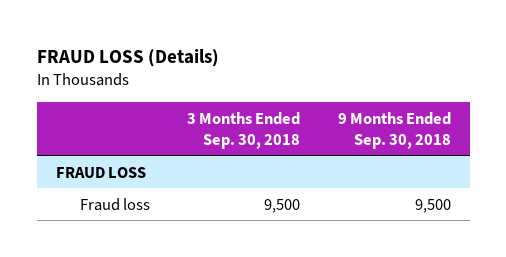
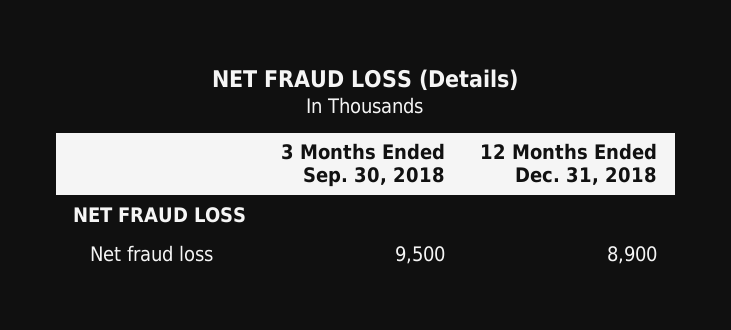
[36,48,219,67] FRAUD LOSS (Details) -> [212,68,519,91] NET FRAUD LOSS (Details)
[337,111,451,149] 9 Months Ended Sep. 30, 2018 -> none
none -> [480,143,658,186] 12 Months Ended Dec. 31, 2018
[55,166,146,178] FRAUD LOSS -> [73,207,247,224] NET FRAUD LOSS
[79,197,150,211] Fraud loss -> [89,245,213,263] Net fraud loss

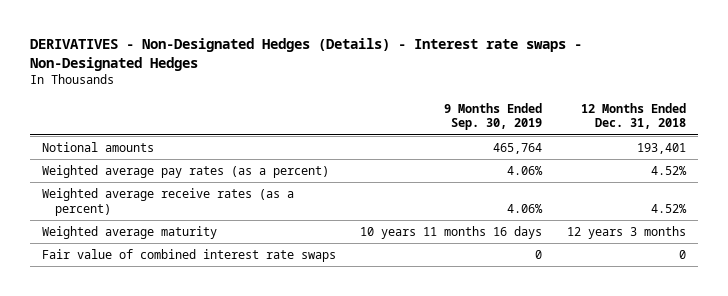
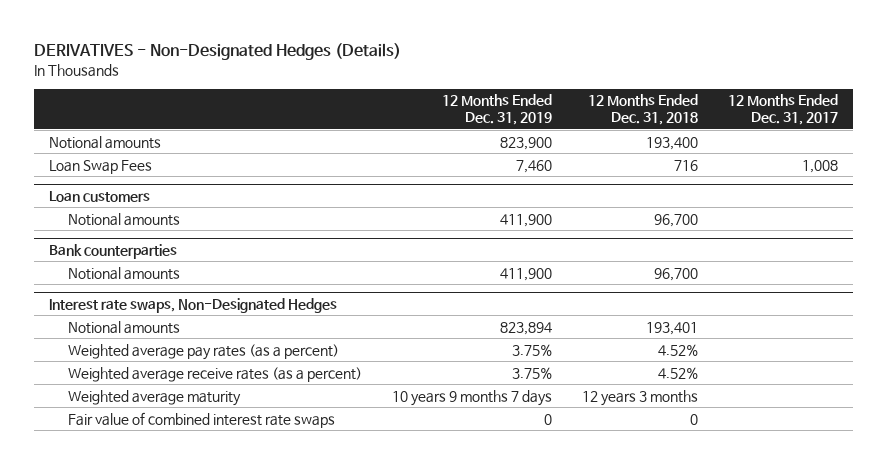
[29,37,582,71] DERIVATIVES - Non-Designated Hedges (Details) - Interest rate swaps - Non-Designated Hedges -> [34,42,402,60] DERIVATIVES - Non-Designated Hedges (Details)
[444,102,543,131] 9 Months Ended Sep. 30, 2019 -> none
none -> [442,94,553,126] 12 Months Ended Dec. 31, 2019
none -> [728,94,839,126] 12 Months Ended Dec. 31, 2017
none -> [49,135,162,149] Notional amounts
none -> [49,159,153,174] Loan Swap Fees
none -> [49,190,151,202] Loan customers
none -> [68,212,181,226] Notional amounts
none -> [49,243,178,259] Bank counterparties
none -> [68,266,181,280] Notional amounts
none -> [49,297,338,313] Interest rate swaps, Non-Designated Hedges

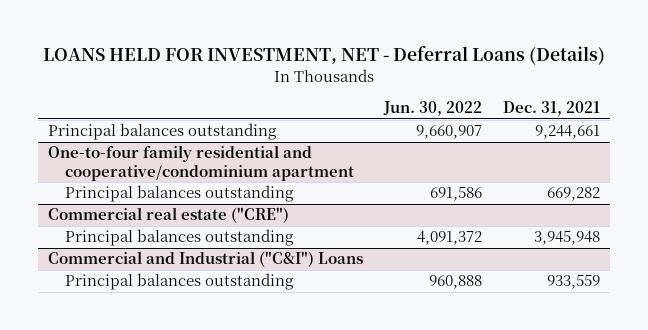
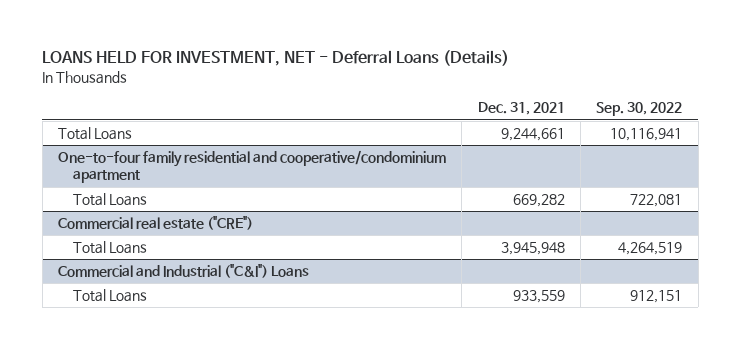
[383,101,483,117] Jun. 30, 2022 -> none
none -> [596,102,683,117] Sep. 30, 2022
[48,123,278,141] Principal balances outstanding -> [57,127,132,141] Total Loans
[65,185,295,203] Principal balances outstanding -> [73,193,148,207] Total Loans
[65,229,295,247] Principal balances outstanding -> [73,241,148,255] Total Loans
[65,273,295,291] Principal balances outstanding -> [73,289,148,303] Total Loans

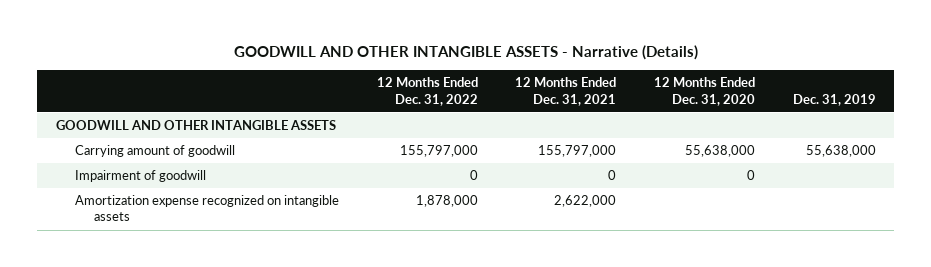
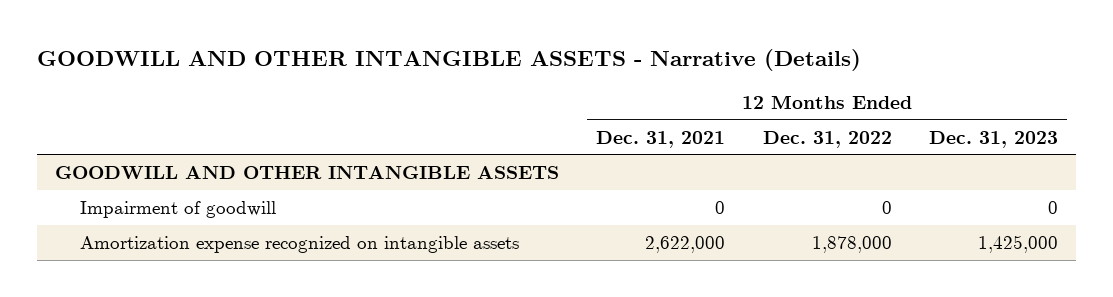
[653,77,755,106] 12 Months Ended Dec. 31, 2020 -> none
[792,93,876,106] Dec. 31, 2019 -> none
none -> [928,130,1058,148] Dec. 31, 2023
[75,145,236,158] Carrying amount of goodwill -> none

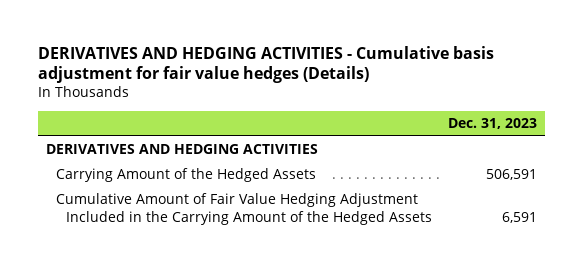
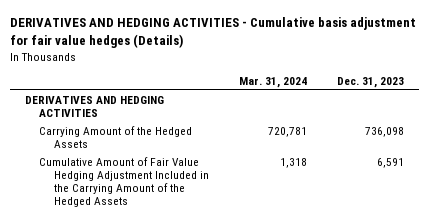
none -> [238,77,307,89] Mar. 31, 2024
[486,169,538,181] 506,591 -> [364,126,404,137] 736,098

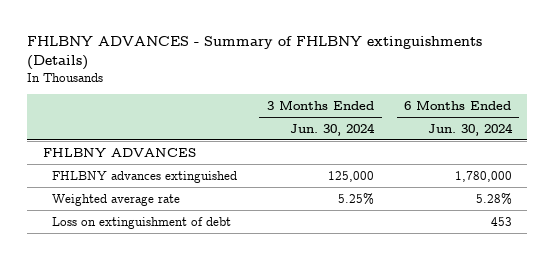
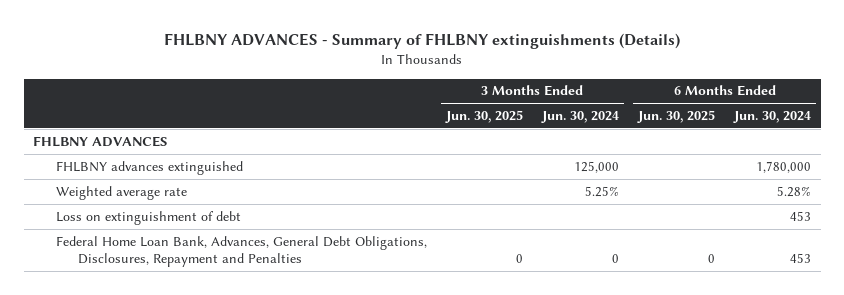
none -> [444,110,523,124] Jun. 30, 2025
none -> [637,110,716,124] Jun. 30, 2025
none -> [55,235,427,268] Federal Home Loan Bank, Advances, General Debt Obligations, Disclosures, Repayment and Penalties

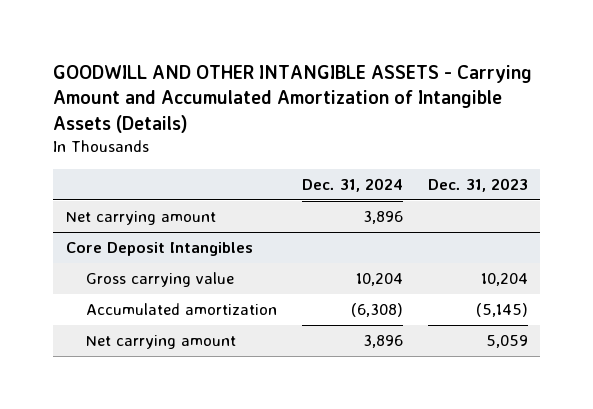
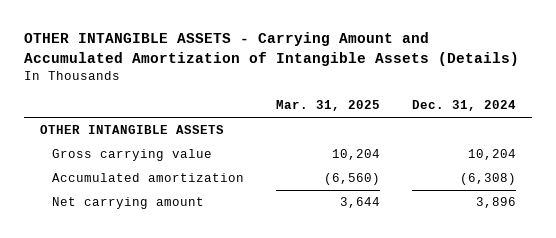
[53,64,533,134] GOODWILL AND OTHER INTANGIBLE ASSETS - Carrying Amount and Accumulated Amortization of Intangible Assets (Details) -> [23,32,519,67] OTHER INTANGIBLE ASSETS - Carrying Amount and Accumulated Amortization of Intangible Assets (Details)
[427,177,528,192] Dec. 31, 2023 -> none
none -> [276,100,381,112] Mar. 31, 2025
[65,211,216,226] Net carrying amount -> none
[65,242,253,257] Core Deposit Intangibles -> none
none -> [39,125,224,135] OTHER INTANGIBLE ASSETS

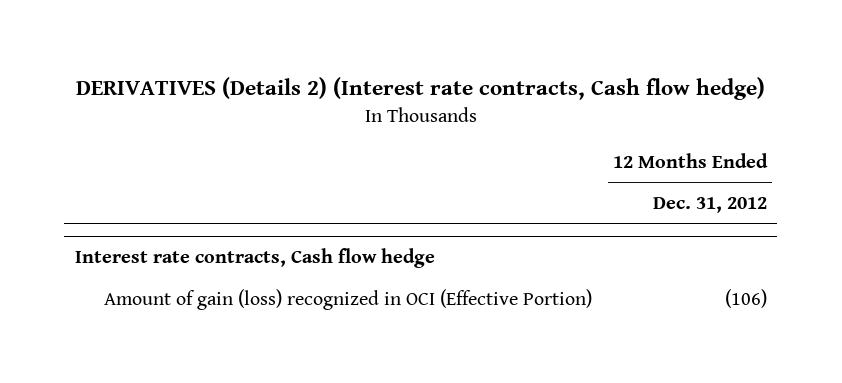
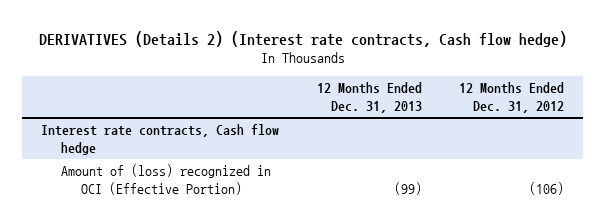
none -> [316,82,422,114] 12 Months Ended Dec. 31, 2013
[104,288,593,310] Amount of gain (loss) recognized in OCI (Effective Portion) -> [61,163,272,195] Amount of (loss) recognized in OCI (Effective Portion)

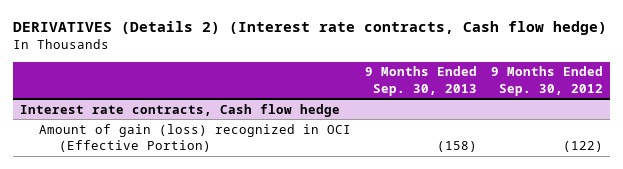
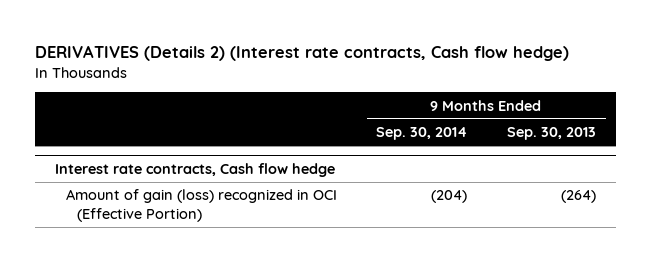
[490,66,603,96] 9 Months Ended Sep. 30, 2012 -> none
none -> [376,127,468,141] Sep. 30, 2014
[437,140,478,152] (158) -> [560,190,596,204] (264)

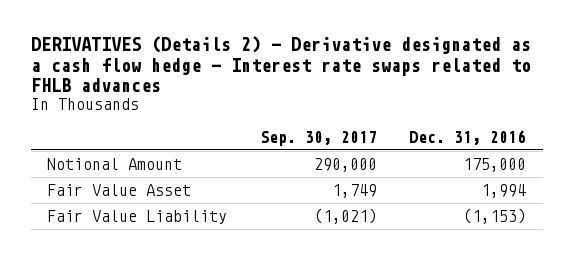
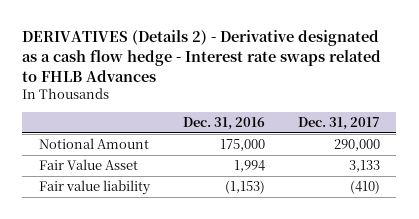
[30,36,531,93] DERIVATIVES (Details 2) - Derivative designated as a cash flow hedge - Interest rate swaps related to FHLB advances -> [22,29,382,82] DERIVATIVES (Details 2) - Derivative designated as a cash flow hedge - Interest rate swaps related to FHLB Advances
[259,130,377,146] Sep. 30, 2017 -> none
none -> [297,116,380,130] Dec. 31, 2017
[47,210,228,225] Fair Value Liability -> [38,180,151,196] Fair value liability

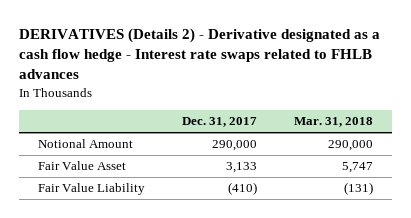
[22,29,382,82] DERIVATIVES (Details 2) - Derivative designated as a cash flow hedge - Interest rate swaps related to FHLB Advances -> [19,28,381,80] DERIVATIVES (Details 2) - Derivative designated as a cash flow hedge - Interest rate swaps related to FHLB advances
[182,116,265,130] Dec. 31, 2016 -> none
none -> [294,117,374,128] Mar. 31, 2018
[38,180,151,196] Fair value liability -> [37,183,145,196] Fair Value Liability

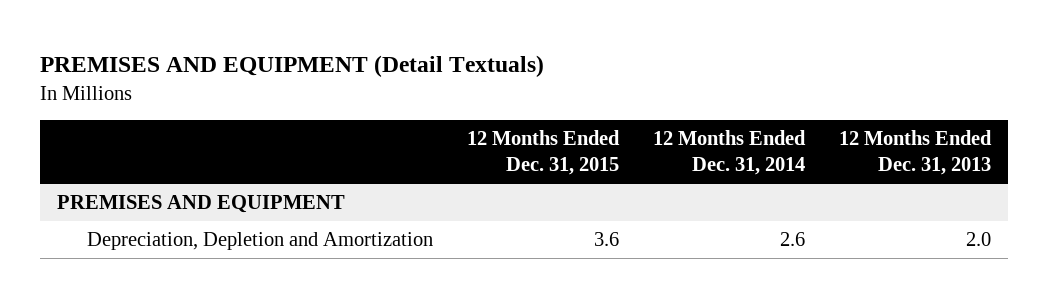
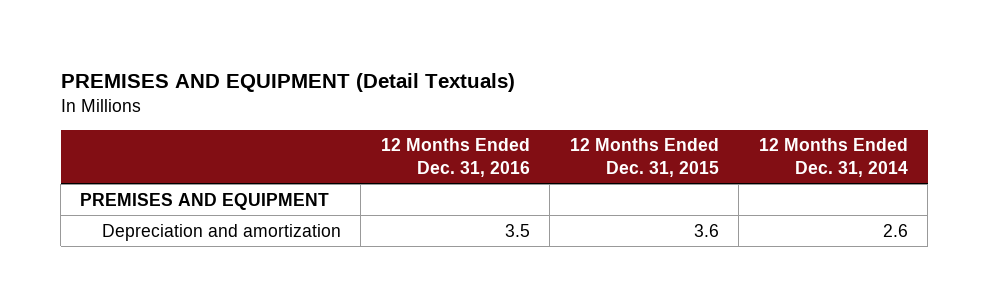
[838,130,992,176] 12 Months Ended Dec. 31, 2013 -> none
none -> [380,138,530,177] 12 Months Ended Dec. 31, 2016
[86,232,433,251] Depreciation, Depletion and Amortization -> [102,223,342,241] Depreciation and amortization

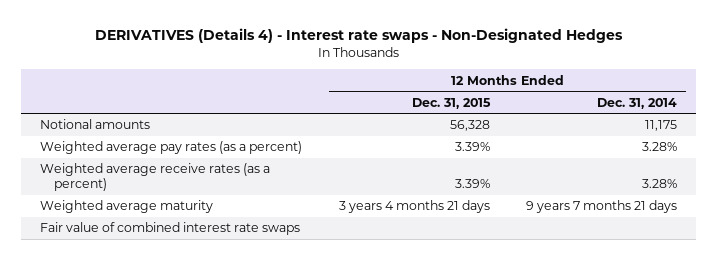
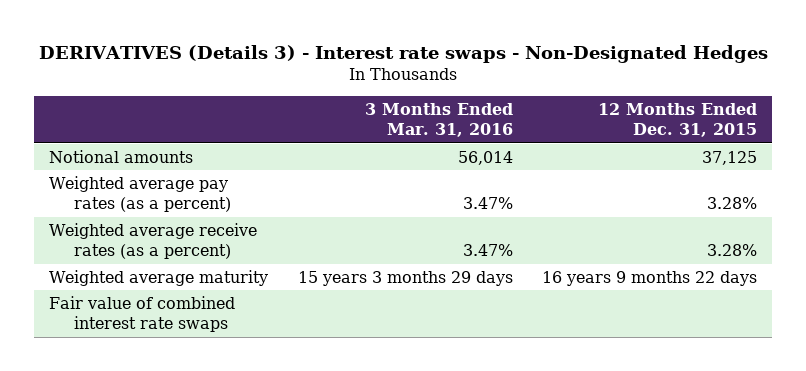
[94,28,623,44] DERIVATIVES (Details 4) - Interest rate swaps - Non-Designated Hedges -> [39,44,769,63] DERIVATIVES (Details 3) - Interest rate swaps - Non-Designated Hedges
[597,97,678,109] Dec. 31, 2014 -> none
none -> [364,102,513,138] 3 Months Ended Mar. 31, 2016
[449,120,490,132] 56,328 -> [702,150,758,165] 37,125
[454,142,490,152] 3.39% -> [707,197,758,210] 3.28%
[454,178,490,188] 3.39% -> [707,244,758,257] 3.28%
[338,200,490,214] 3 years 4 months 21 days -> [542,270,758,286] 16 years 9 months 22 days

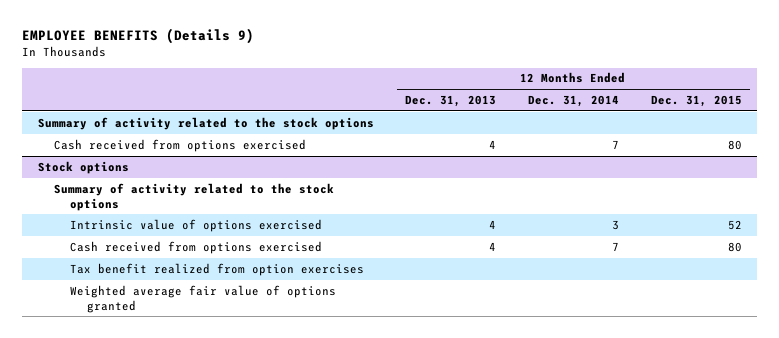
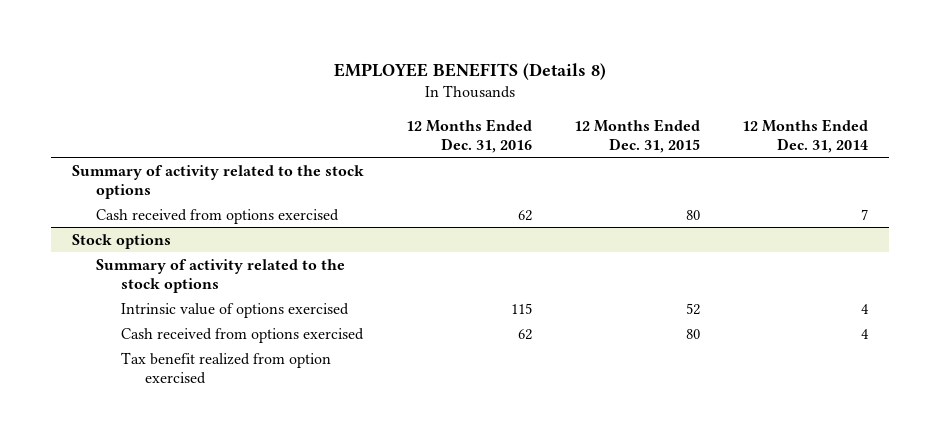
[21,28,254,45] EMPLOYEE BENEFITS (Details 9) -> [334,62,607,80] EMPLOYEE BENEFITS (Details 8)
[405,95,497,108] Dec. 31, 2013 -> none
none -> [406,118,533,153] 12 Months Ended Dec. 31, 2016
[70,284,337,313] Weighted average fair value of options granted -> none
[611,219,619,230] 3 -> [860,303,869,314] 4
[611,241,619,251] 7 -> [860,328,869,339] 4
[70,262,365,276] Tax benefit realized from option exercises -> [120,351,331,384] Tax benefit realized from option exercised

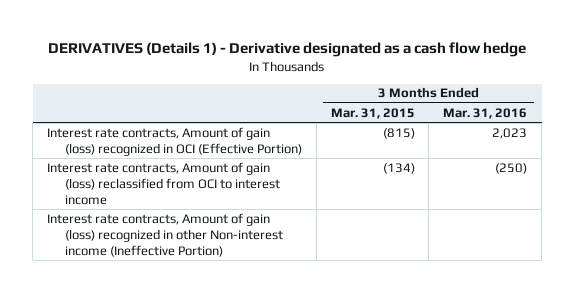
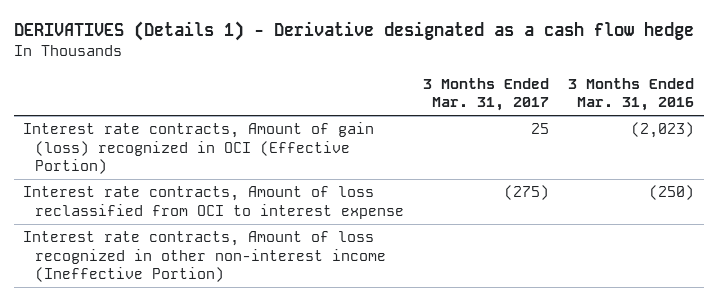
[330,107,415,119] Mar. 31, 2015 -> none
none -> [422,77,549,111] 3 Months Ended Mar. 31, 2017
[492,127,528,139] 2,023 -> [630,122,694,139] (2,023)
[47,161,280,205] Interest rate contracts, Amount of gain (loss) reclassified from OCI to interest income -> [23,186,404,219] Interest rate contracts, Amount of loss reclassified from OCI to interest expense
[47,212,283,257] Interest rate contracts, Amount of gain (loss) recognized in other Non-interest income (Ineffective Portion) -> [23,231,386,282] Interest rate contracts, Amount of loss recognized in other non-interest income (Ineffective Portion)

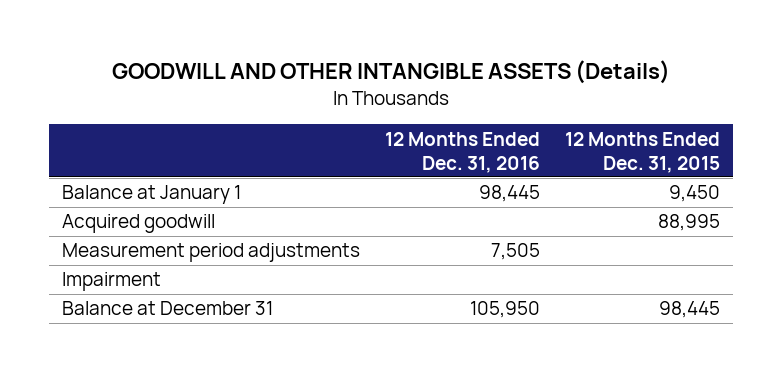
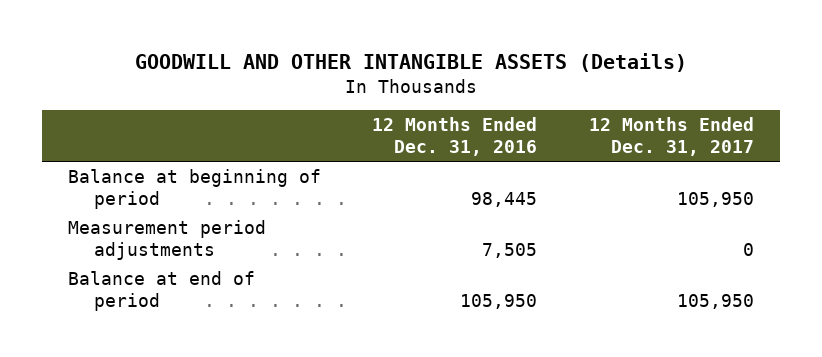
[565,131,721,173] 12 Months Ended Dec. 31, 2015 -> none
none -> [588,117,754,157] 12 Months Ended Dec. 31, 2017
[61,214,215,234] Acquired goodwill -> none
[61,185,241,205] Balance at January 1 -> [67,168,321,210] Balance at beginning of period
[61,272,161,292] Impairment -> none
[61,301,273,316] Balance at December 31 -> [67,270,255,312] Balance at end of period

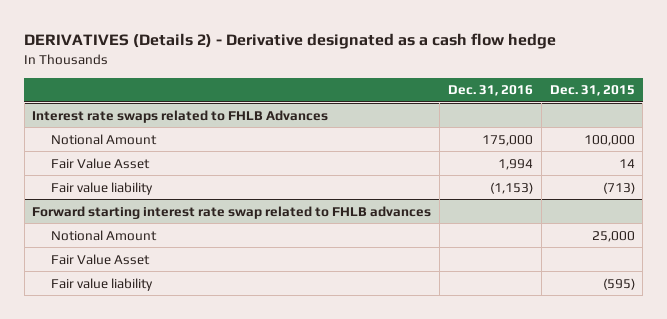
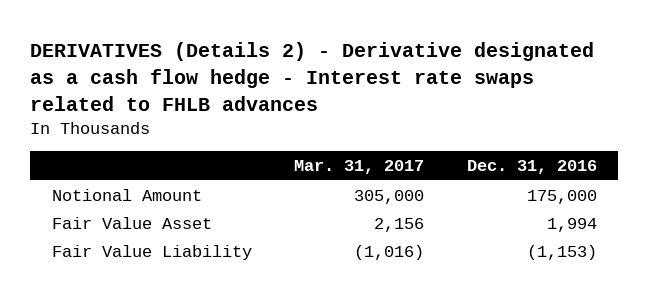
[24,33,557,50] DERIVATIVES (Details 2) - Derivative designated as a cash flow hedge -> [30,42,595,111] DERIVATIVES (Details 2) - Derivative designated as a cash flow hedge - Interest rate swaps related to FHLB advances
[549,85,635,97] Dec. 31, 2015 -> none
none -> [294,160,425,175] Mar. 31, 2017
[32,109,329,123] Interest rate swaps related to FHLB Advances -> none
[32,205,432,219] Forward starting interest rate swap related to FHLB advances -> none
[51,229,158,241] Notional Amount -> none
[51,253,151,265] Fair Value Asset -> none
[51,277,154,291] Fair value liability -> none
[51,181,154,195] Fair value liability -> [51,244,252,260] Fair Value Liability

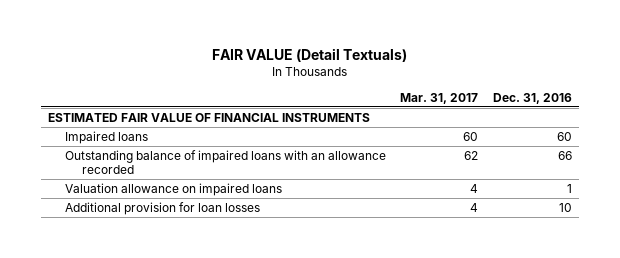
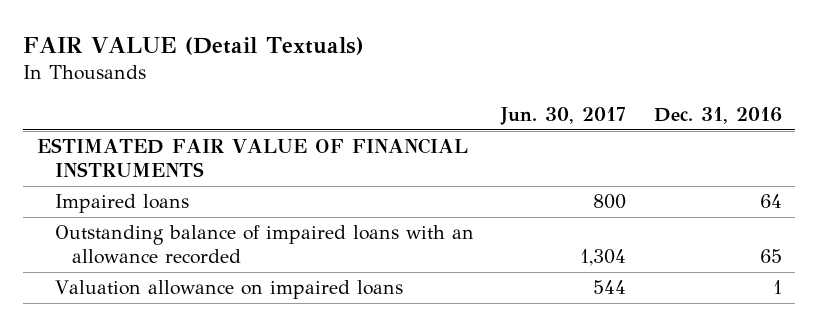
[400,92,479,104] Mar. 31, 2017 -> none
none -> [500,106,627,125] Jun. 30, 2017
[556,131,572,141] 60 -> [759,194,782,209] 64
[557,150,572,160] 66 -> [759,249,782,264] 65
[64,201,260,215] Additional provision for loan losses -> none

